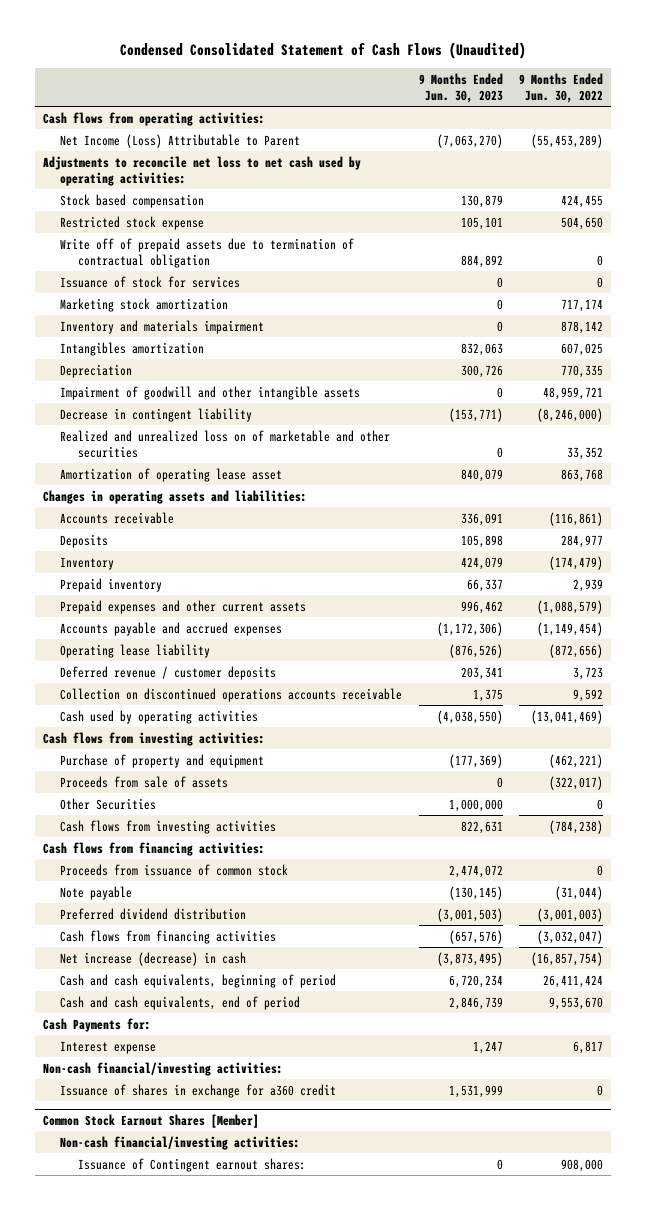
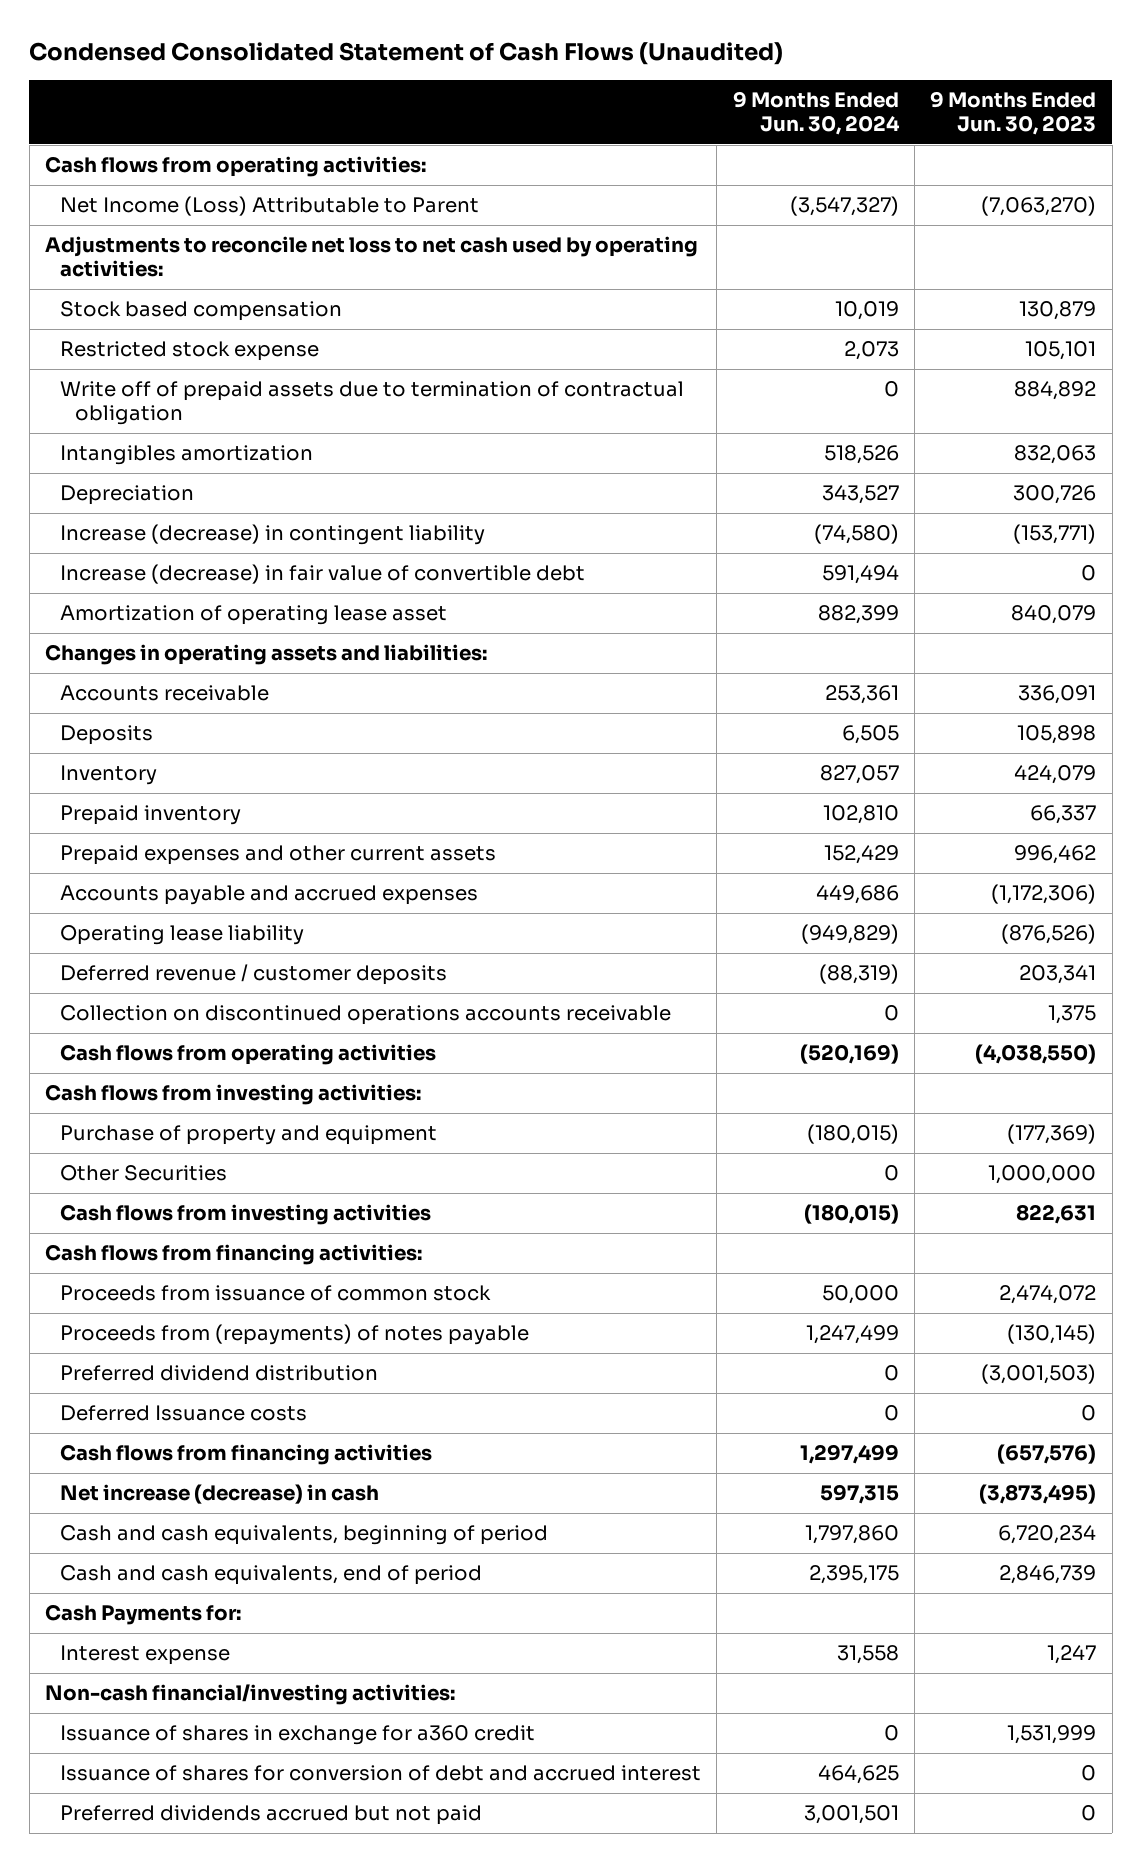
[518,72,603,103] 9 Months Ended Jun. 30, 2022 -> none
none -> [732,91,900,136] 9 Months Ended Jun. 30, 2024
[60,275,241,288] Issuance of stock for services -> none
[60,297,229,312] Marketing stock amortization -> none
[60,319,265,334] Inventory and materials impairment -> none
[60,385,361,400] Impairment of goodwill and other intangible assets -> none
[60,429,391,458] Realized and unrealized loss on of marketable and other securities -> none
[60,407,253,422] Decrease in contingent liability -> [60,524,486,546] Increase (decrease) in contingent liability
none -> [60,564,586,585] Increase (decrease) in fair value of convertible debt
[60,709,259,724] Cash used by operating activities -> [60,1044,437,1066] Cash flows from operating activities
[60,775,229,788] Proceeds from sale of assets -> none
[60,885,133,900] Note payable -> [60,1324,530,1346] Proceeds from (repayments) of notes payable
none -> [60,1405,308,1422] Deferred Issuance costs
[43,1113,260,1128] Common Stock Earnout Shares [Member] -> none
[60,1135,301,1150] Non-cash financial/investing activities: -> none
[77,1157,306,1172] Issuance of Contingent earnout shares: -> none
none -> [60,1765,702,1782] Issuance of shares for conversion of debt and accrued interest
none -> [60,1805,483,1826] Preferred dividends accrued but not paid

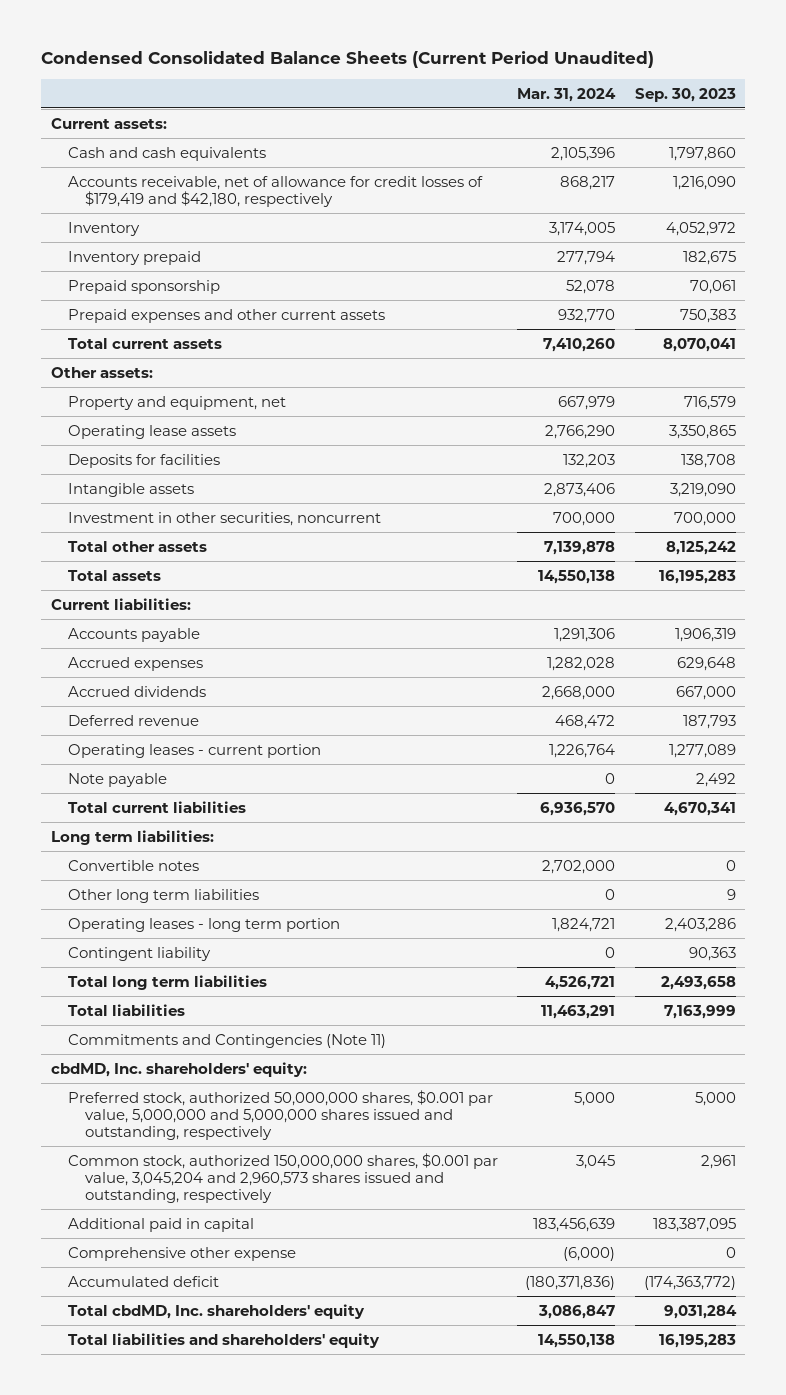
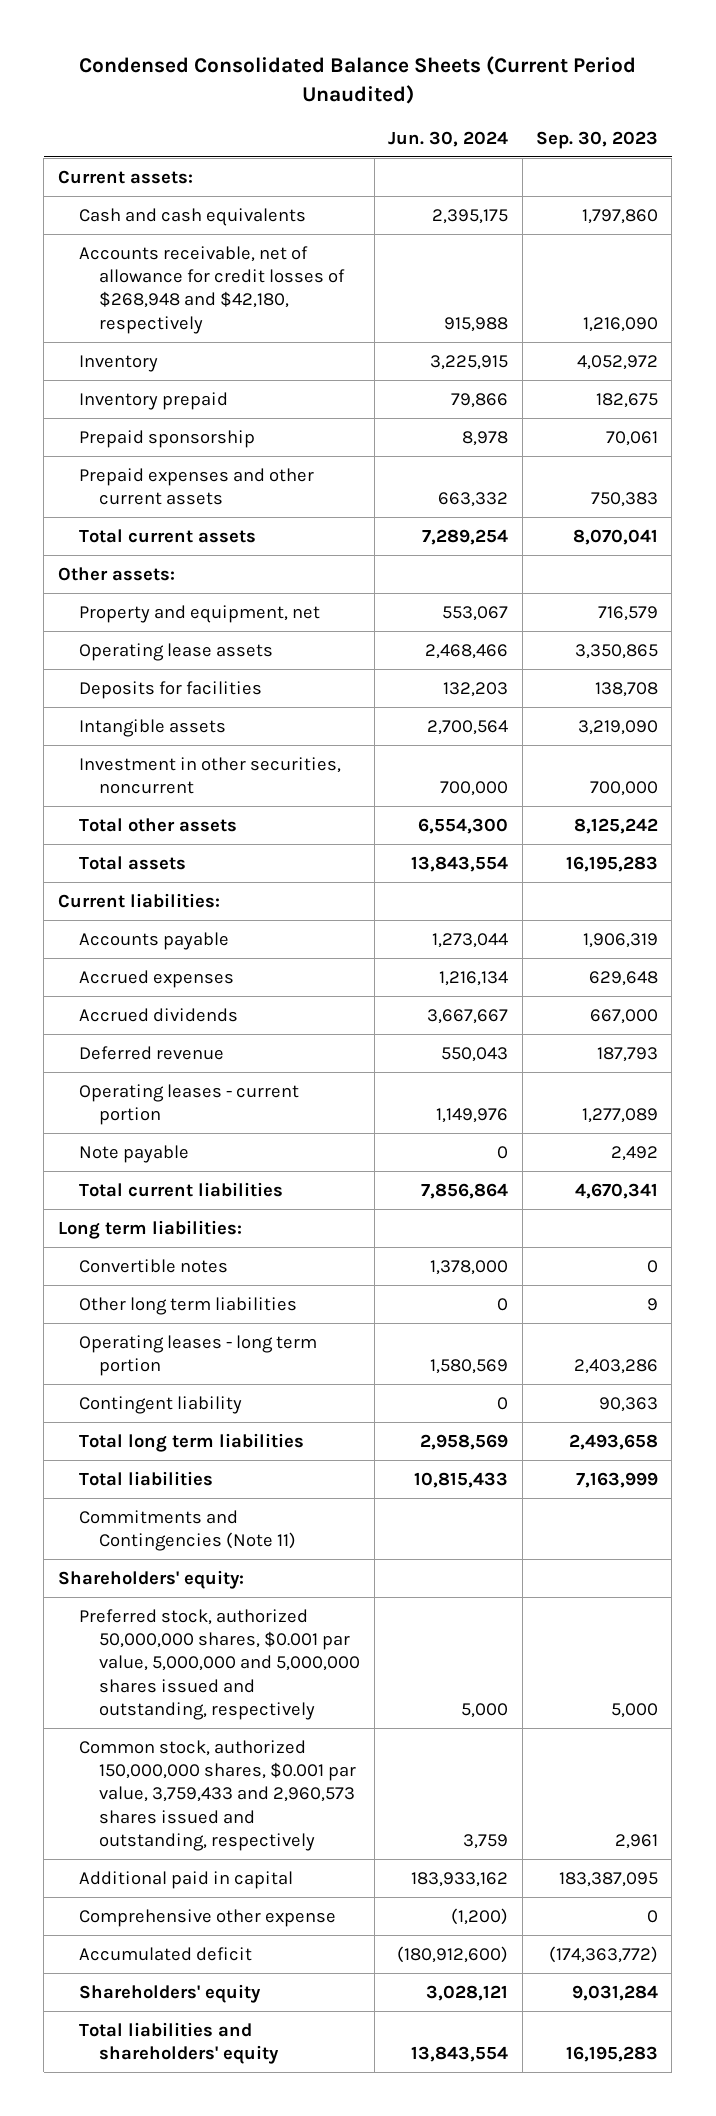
[517,87,617,102] Mar. 31, 2024 -> none
none -> [388,130,509,147] Jun. 30, 2024
[67,175,483,207] Accounts receivable, net of allowance for credit losses of $179,419 and $42,180, respectively -> [78,245,346,334] Accounts receivable, net of allowance for credit losses of $268,948 and $42,180, respectively
[50,1061,307,1077] cbdMD, Inc. shareholders' equity: -> [57,1569,244,1589] Shareholders' equity:
[67,1152,498,1204] Common stock, authorized 150,000,000 shares, $0.001 par value, 3,045,204 and 2,960,573 shares issued and outstanding, respectively -> [78,1739,357,1851] Common stock, authorized 150,000,000 shares, $0.001 par value, 3,759,433 and 2,960,573 shares issued and outstanding, respectively
[67,1303,365,1319] Total cbdMD, Inc. shareholders' equity -> [78,1983,261,2003] Shareholders' equity

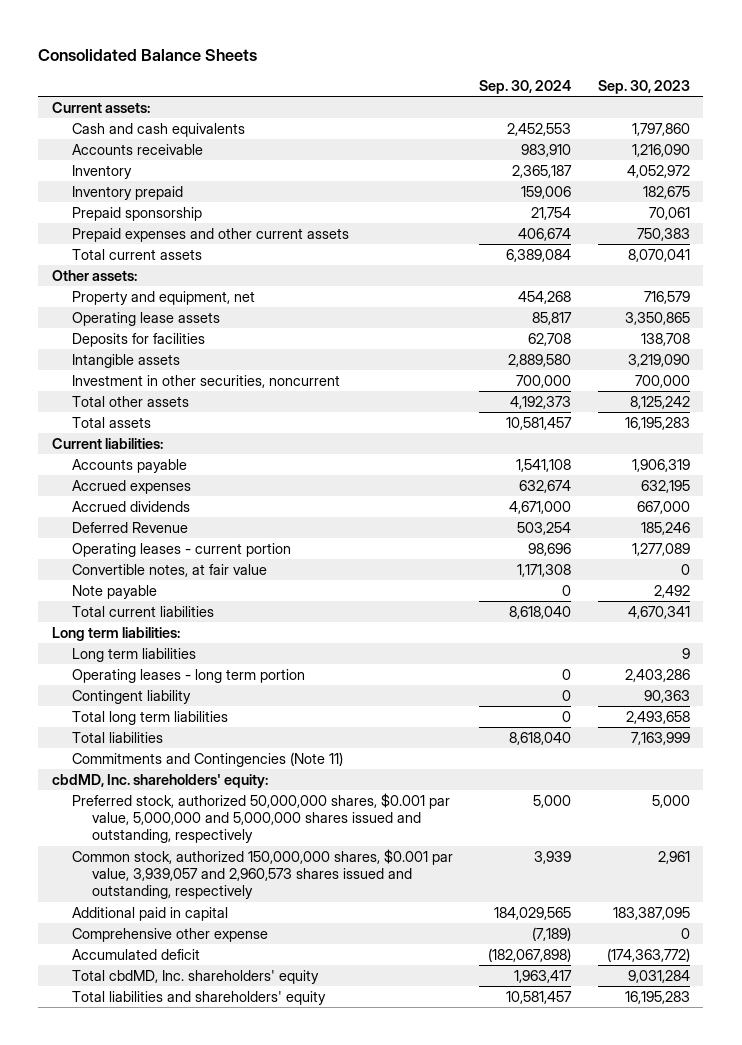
[78,56,636,104] Condensed Consolidated Balance Sheets (Current Period Unaudited) -> [38,48,258,61] Consolidated Balance Sheets
[388,130,509,147] Jun. 30, 2024 -> none
none -> [479,79,572,94] Sep. 30, 2024
[78,245,346,334] Accounts receivable, net of allowance for credit losses of $268,948 and $42,180, respectively -> [71,143,203,155] Accounts receivable
[588,970,658,986] 629,648 -> [640,479,690,493] 632,195
[78,1045,224,1060] Deferred revenue -> [71,521,188,533] Deferred Revenue
[596,1046,658,1062] 187,793 -> [640,521,690,535] 185,246
none -> [71,563,267,577] Convertible notes, at fair value
[78,1258,228,1273] Convertible notes -> none
[78,1296,297,1315] Other long term liabilities -> [71,647,196,662] Long term liabilities
[57,1569,244,1589] Shareholders' equity: -> [51,773,268,788] cbdMD, Inc. shareholders' equity:
[78,1739,357,1851] Common stock, authorized 150,000,000 shares, $0.001 par value, 3,759,433 and 2,960,573 shares issued and outstanding, respectively -> [71,848,453,900] Common stock, authorized 150,000,000 shares, $0.001 par value, 3,939,057 and 2,960,573 shares issued and outstanding, respectively
[78,1983,261,2003] Shareholders' equity -> [71,969,319,984] Total cbdMD, Inc. shareholders' equity

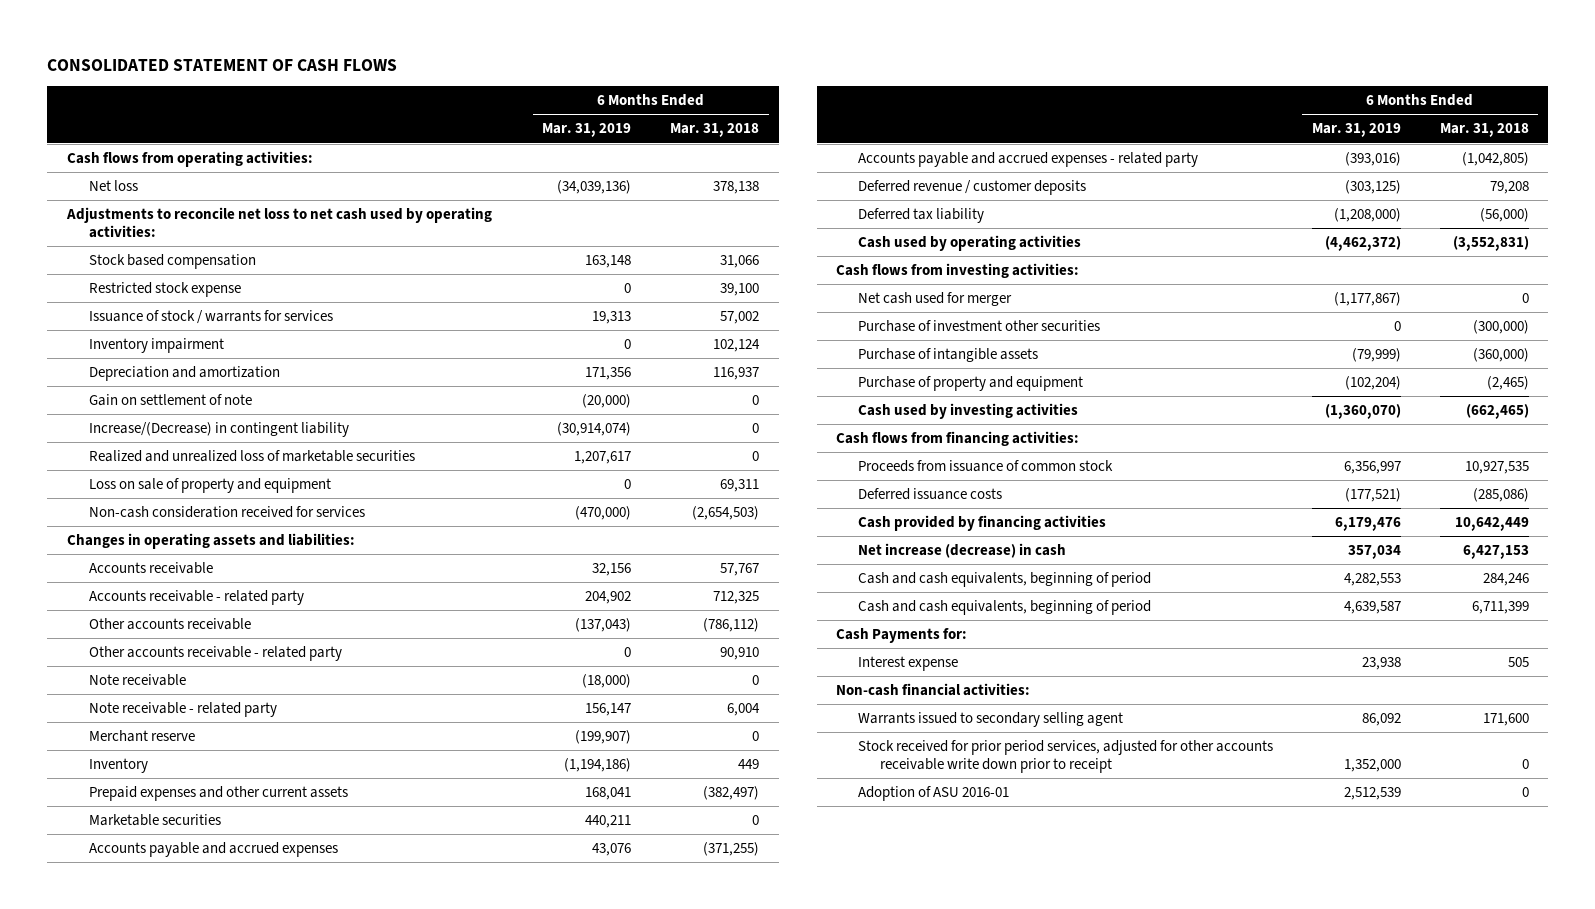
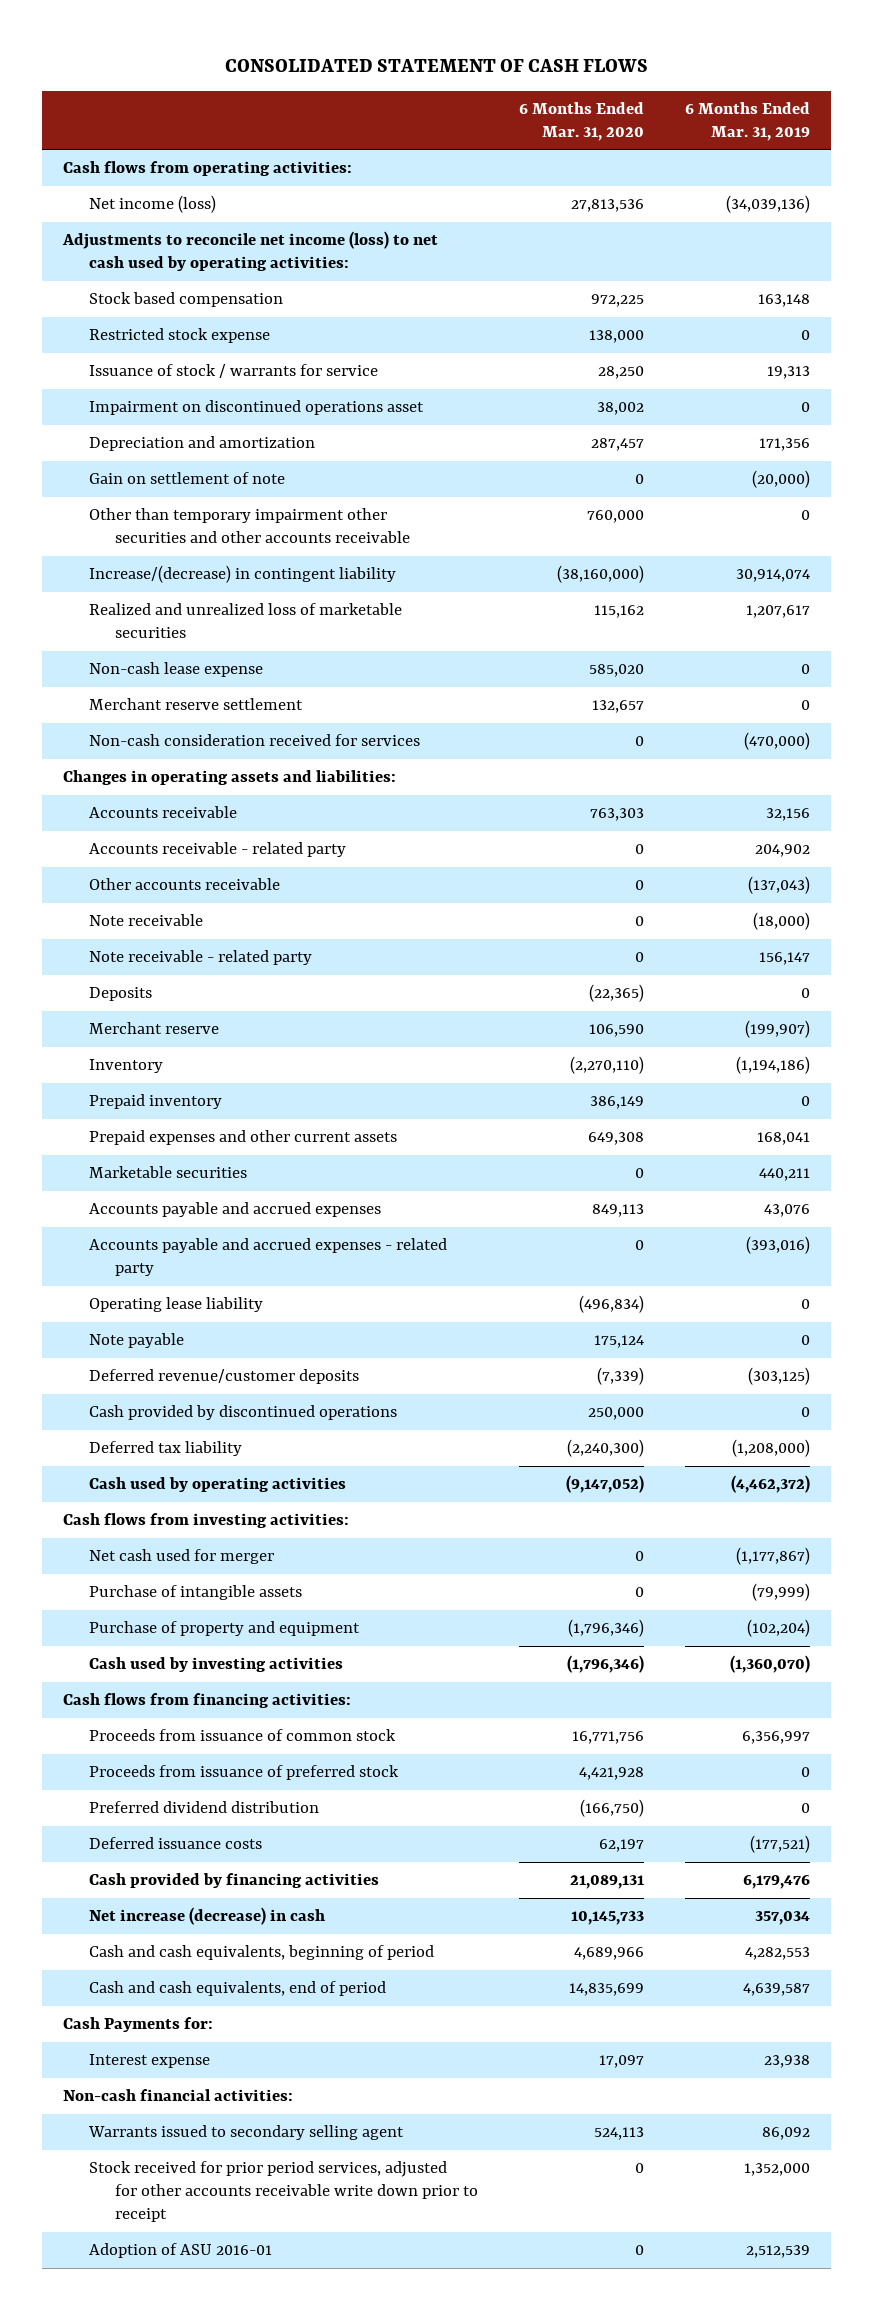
[670,123,760,138] Mar. 31, 2018 -> none
none -> [518,101,644,141] 6 Months Ended Mar. 31, 2020
[88,180,138,192] Net loss -> [88,195,216,214] Net income (loss)
[65,207,492,238] Adjustments to reconcile net loss to net cash used by operating activities: -> [61,231,438,272] Adjustments to reconcile net income (loss) to net cash used by operating activities:
[88,338,224,354] Inventory impairment -> none
[88,310,333,325] Issuance of stock / warrants for services -> [88,364,378,379] Issuance of stock / warrants for service
none -> [88,400,424,416] Impairment on discontinued operations asset
none -> [88,508,410,544] Other than temporary impairment other securities and other accounts receivable
[88,422,349,438] Increase/(Decrease) in contingent liability -> [88,565,396,584] Increase/(decrease) in contingent liability
[557,422,632,437] (30,914,074) -> [736,569,811,583] 30,914,074
[88,478,331,494] Loss on sale of property and equipment -> none
none -> [88,662,263,678] Non-cash lease expense
none -> [88,698,303,711] Merchant reserve settlement
[88,646,342,662] Other accounts receivable - related party -> none
none -> [88,987,152,1002] Deposits
none -> [88,1094,222,1110] Prepaid inventory
none -> [88,1297,263,1313] Operating lease liability
none -> [88,1333,184,1349] Note payable
[857,180,1086,196] Deferred revenue / customer deposits -> [88,1369,359,1385] Deferred revenue/customer deposits
none -> [88,1405,397,1421] Cash provided by discontinued operations
[857,320,1100,333] Purchase of investment other securities -> none
none -> [88,1765,399,1781] Proceeds from issuance of preferred stock
none -> [88,1801,319,1814] Preferred dividend distribution
[857,600,1151,616] Cash and cash equivalents, beginning of period -> [88,1981,386,1997] Cash and cash equivalents, end of period

